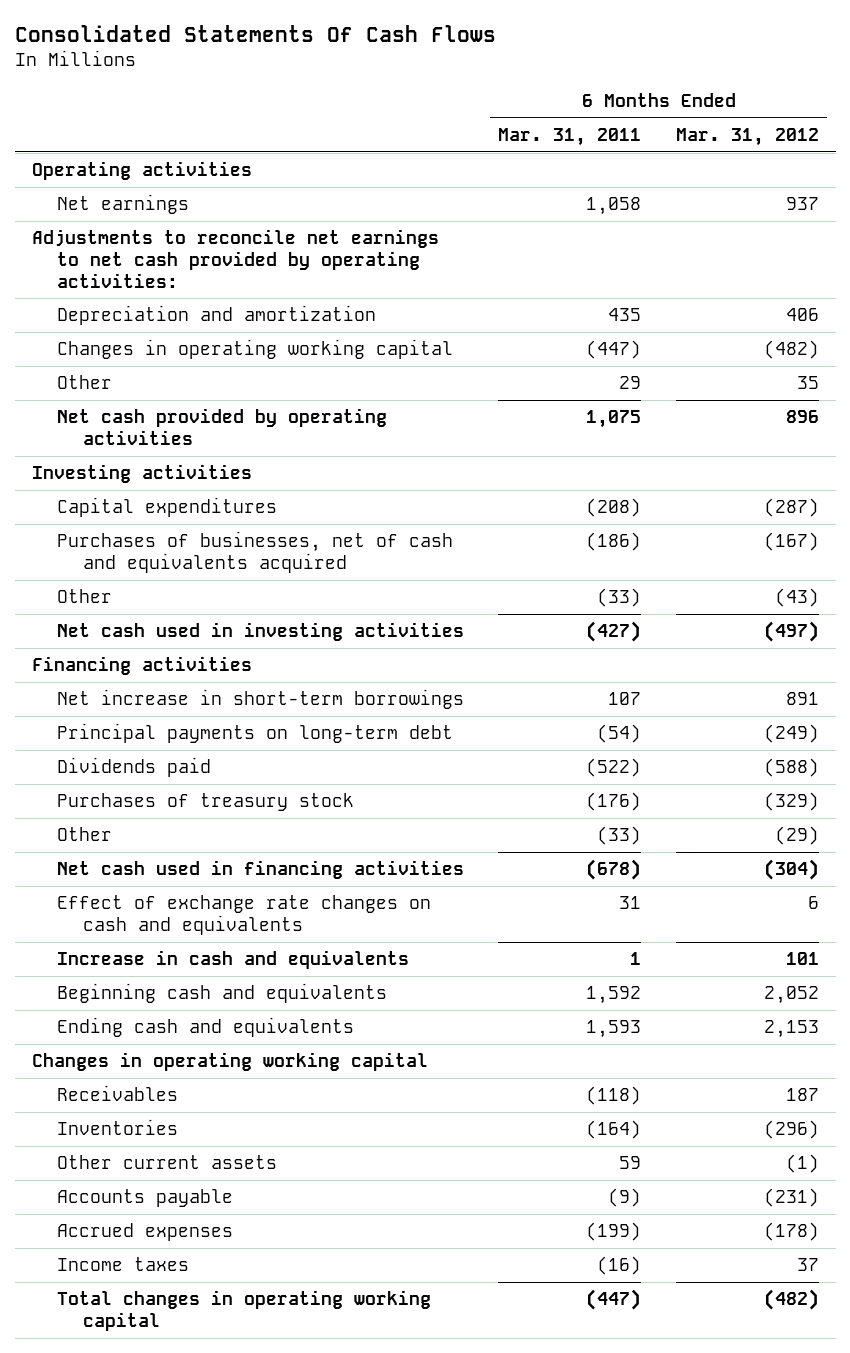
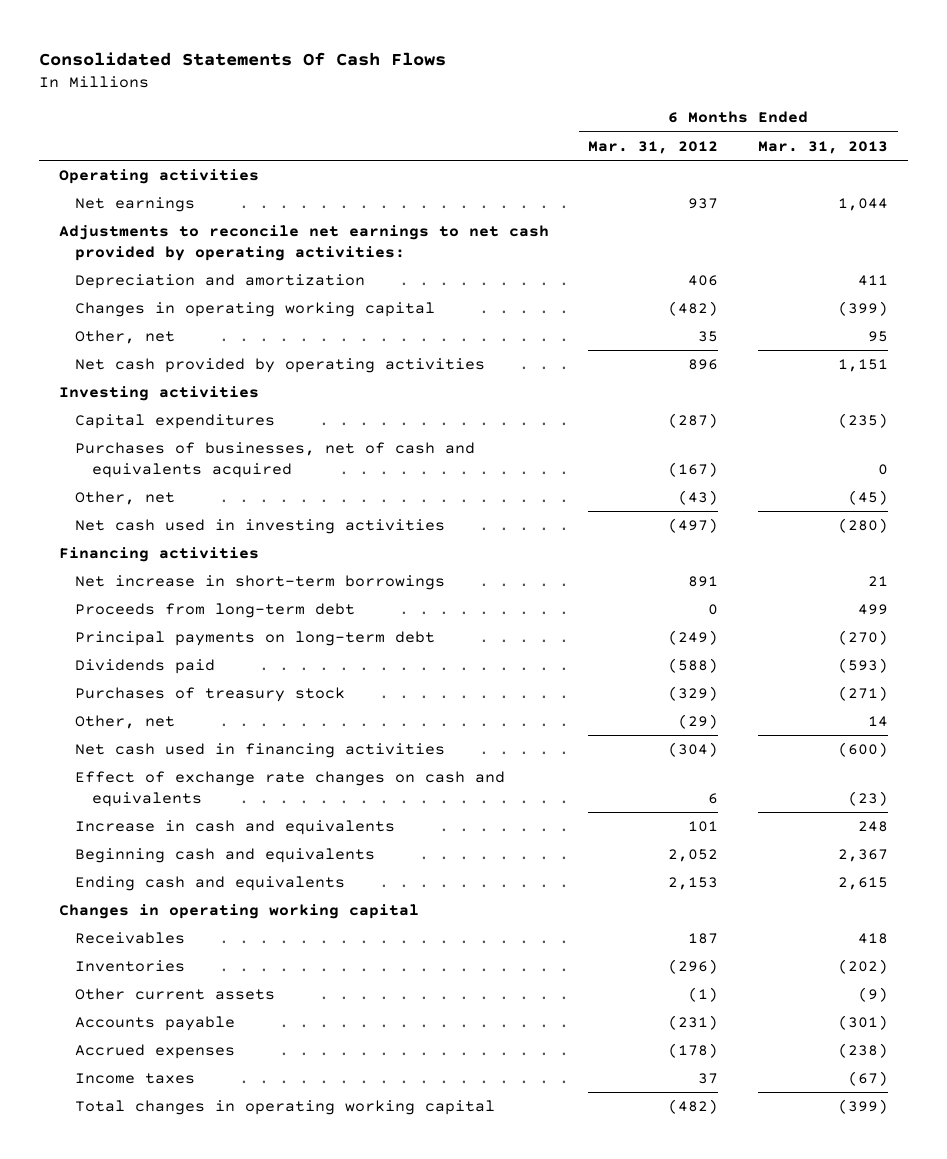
[498,127,642,146] Mar. 31, 2011 -> none
none -> [758,140,889,154] Mar. 31, 2013
[57,375,113,390] Other -> [75,330,176,345] Other, net
[57,589,113,604] Other -> [75,491,176,506] Other, net
none -> [75,603,356,619] Proceeds from long-term debt
[57,827,113,842] Other -> [75,715,176,730] Other, net

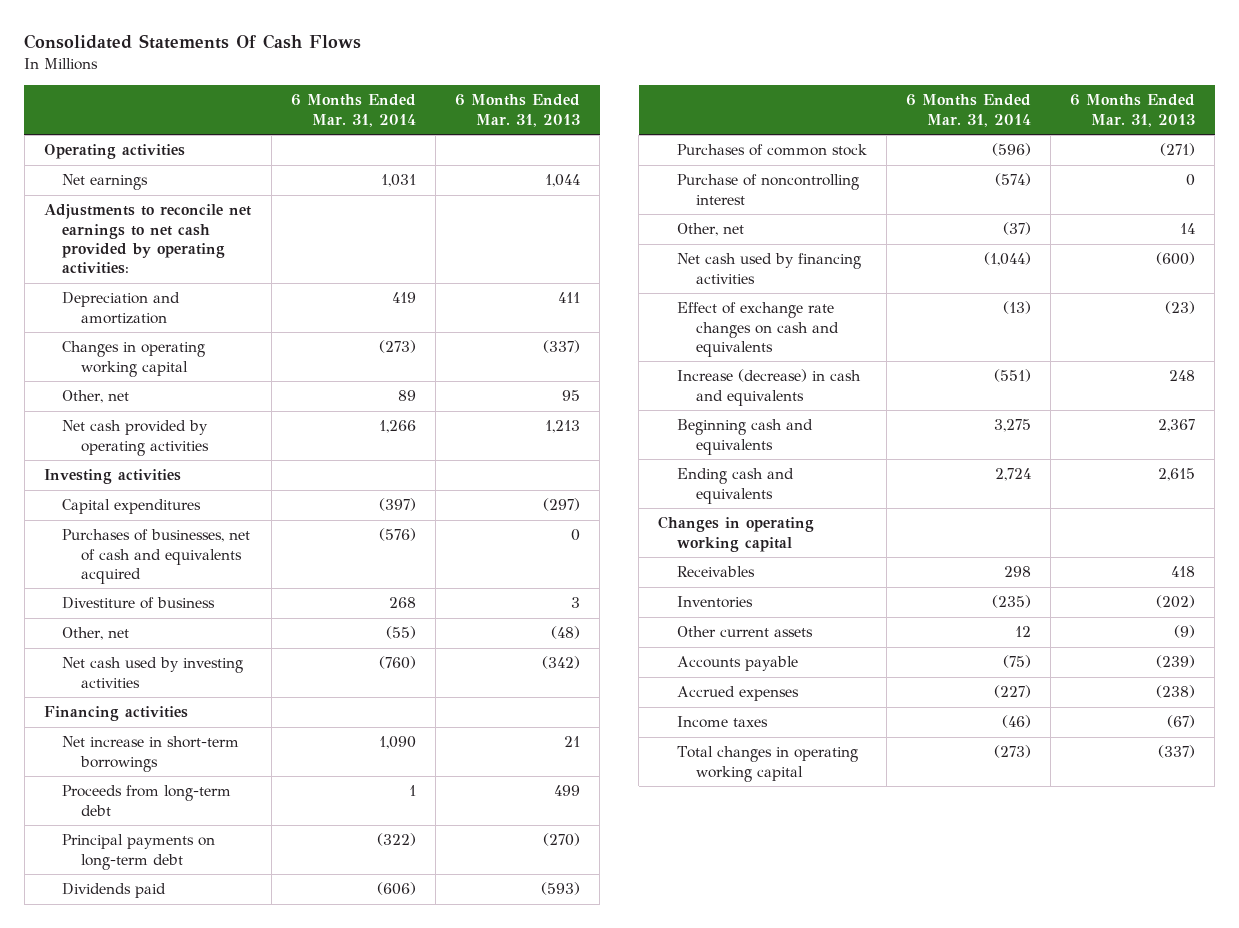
[588,140,719,154] Mar. 31, 2012 -> none
none -> [291,94,417,127] 6 Months Ended Mar. 31, 2014
[838,301,889,317] (399) -> [543,340,581,354] (337)
[838,359,889,373] 1,151 -> [545,420,581,434] 1,213
[838,413,889,429] (235) -> [543,498,581,512] (297)
none -> [62,597,216,610] Divestiture of business
[848,490,889,506] (45) -> [551,626,581,640] (48)
[75,519,446,535] Net cash used in investing activities -> [62,657,244,688] Net cash used by investing activities
[838,518,889,534] (280) -> [542,656,581,670] (342)
[75,687,346,703] Purchases of treasury stock -> [677,144,868,157] Purchases of common stock
none -> [677,174,860,205] Purchase of noncontrolling interest
[75,743,446,759] Net cash used in financing activities -> [677,253,862,284] Net cash used by financing activities
[75,820,396,836] Increase in cash and equivalents -> [677,369,862,406] Increase (decrease) in cash and equivalents
[838,1015,889,1031] (301) -> [1156,655,1196,669] (239)
[838,1099,889,1115] (399) -> [1158,745,1196,759] (337)

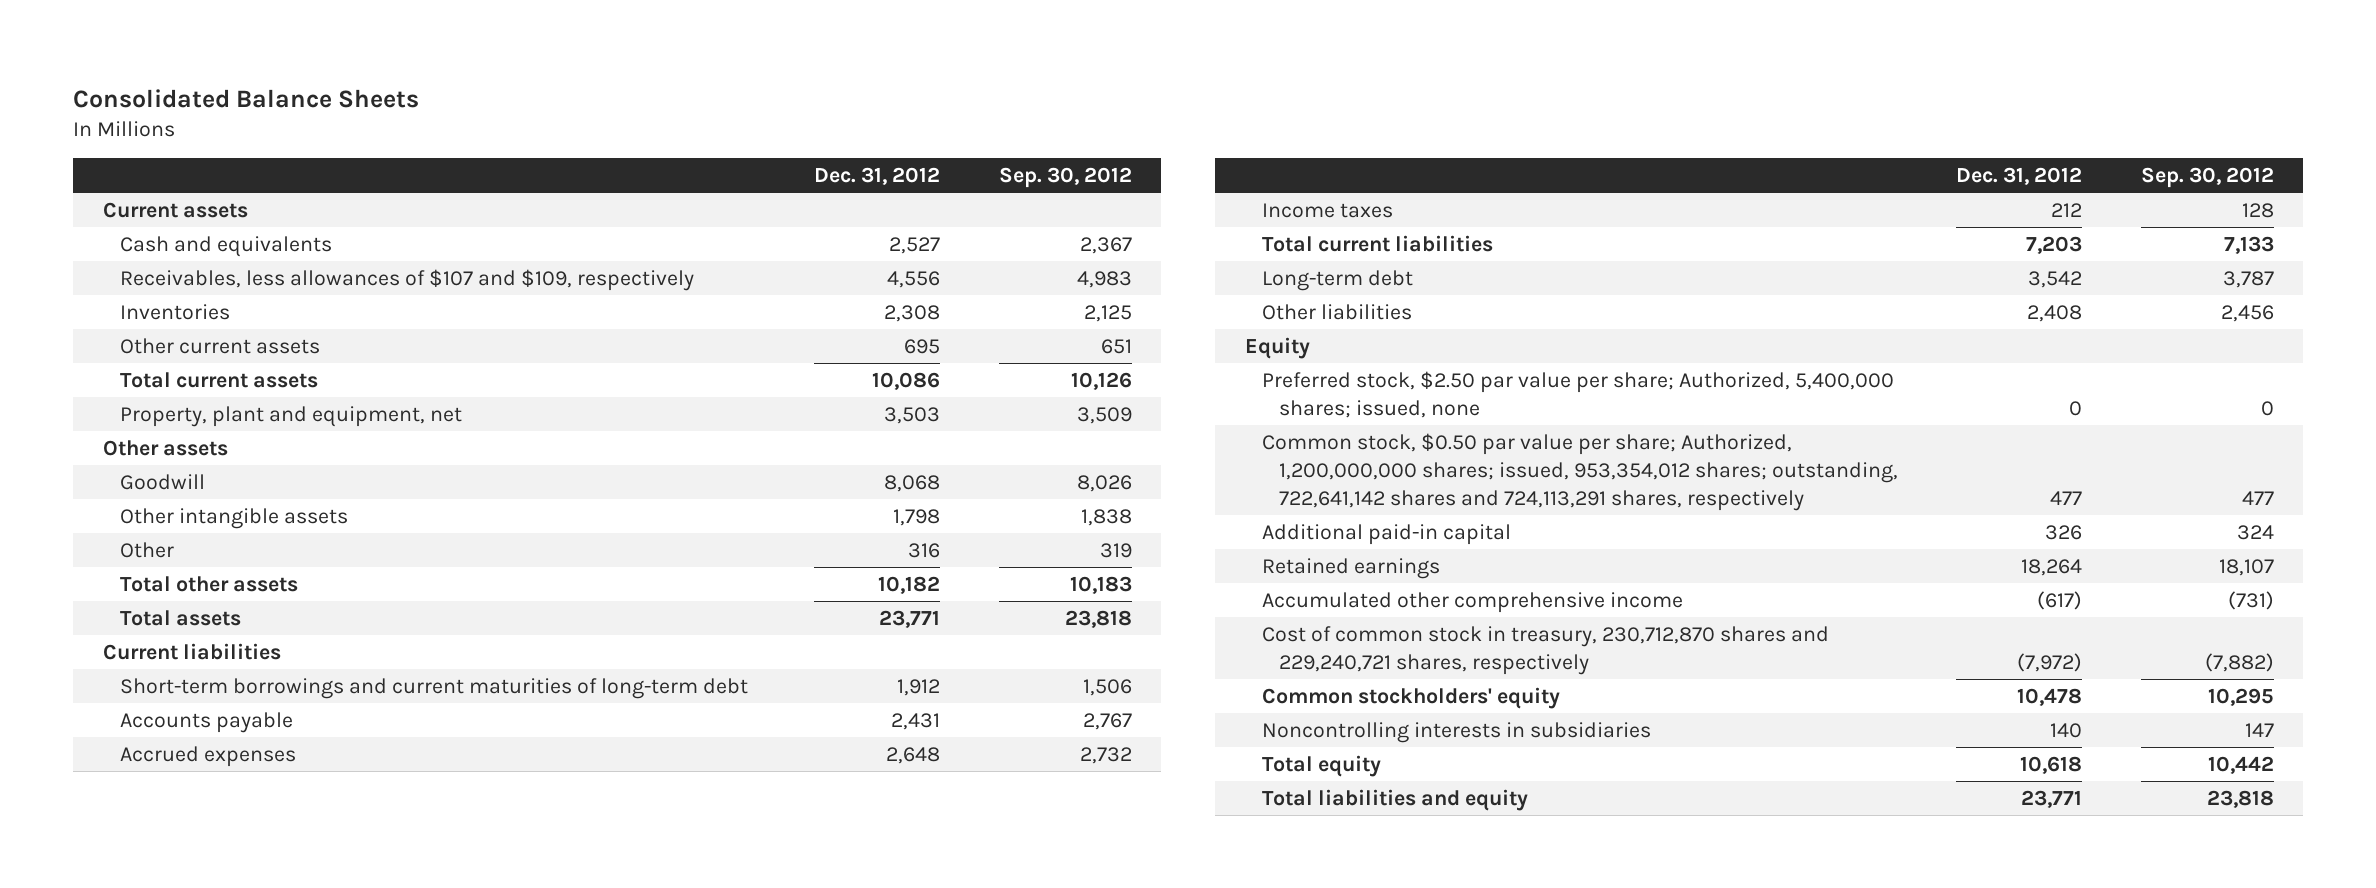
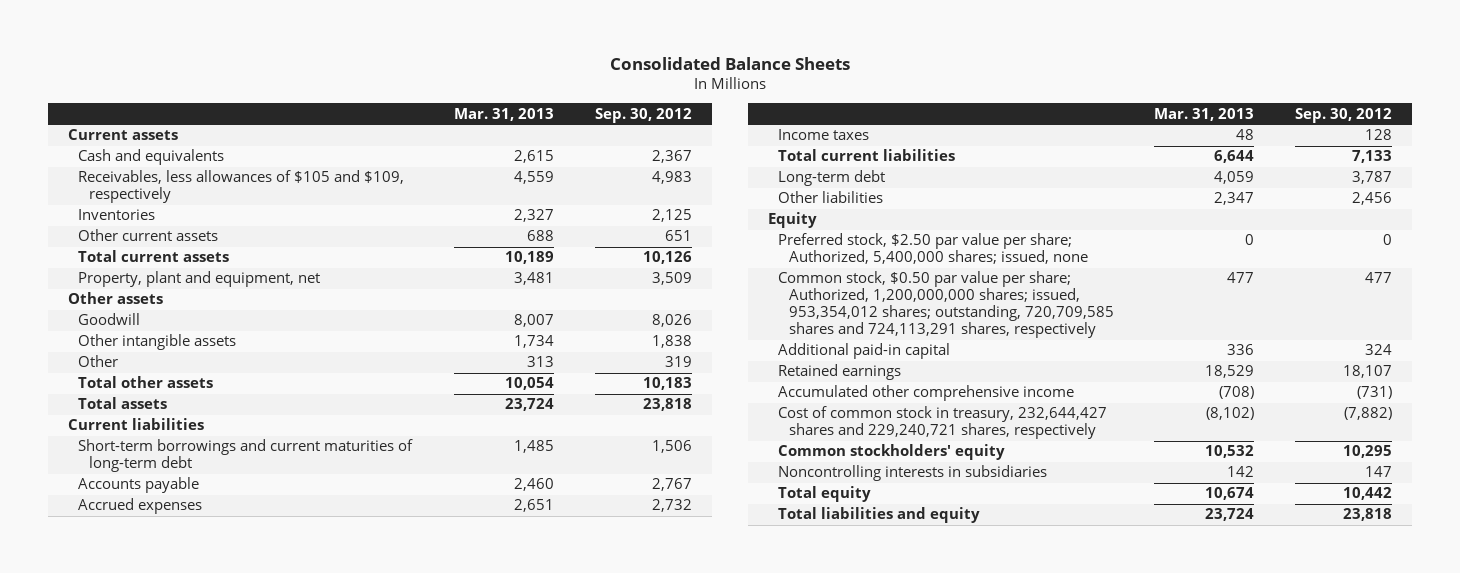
[814,167,941,186] Dec. 31, 2012 -> none
none -> [454,107,555,121] Mar. 31, 2013
[119,268,694,291] Receivables, less allowances of $107 and $109, respectively -> [78,170,405,204] Receivables, less allowances of $105 and $109, respectively
[1261,432,1898,511] Common stock, $0.50 par value per share; Authorized, 1,200,000,000 shares; issued, 953,354,012 shares; outstanding, 722,641,142 shares and 724,113,291 shares, respectively -> [778,271,1114,339] Common stock, $0.50 par value per share; Authorized, 1,200,000,000 shares; issued, 953,354,012 shares; outstanding, 720,709,585 shares and 724,113,291 shares, respectively
[1261,625,1829,675] Cost of common stock in treasury, 230,712,870 shares and 229,240,721 shares, respectively -> [778,406,1108,440] Cost of common stock in treasury, 232,644,427 shares and 229,240,721 shares, respectively

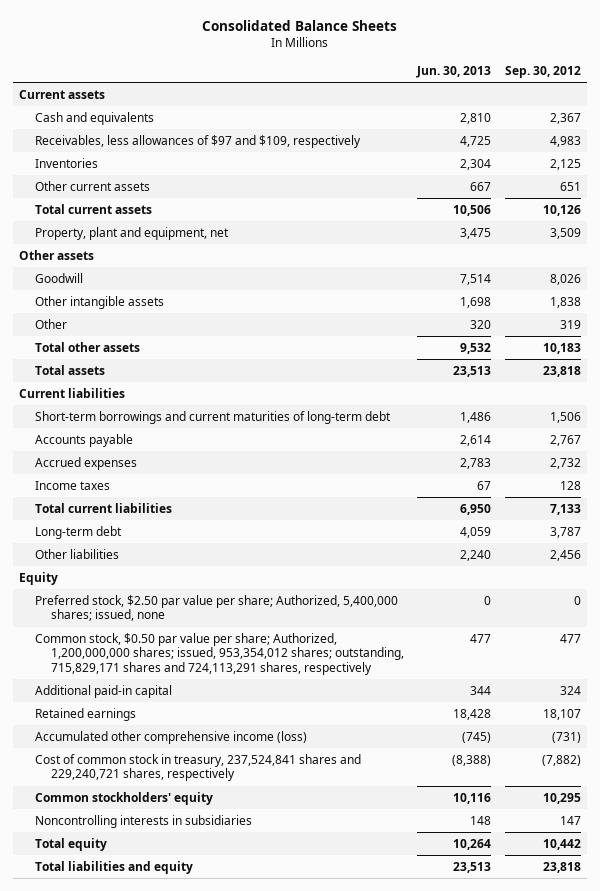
[454,107,555,121] Mar. 31, 2013 -> none
none -> [416,65,492,78] Jun. 30, 2013
[78,170,405,204] Receivables, less allowances of $105 and $109, respectively -> [35,134,362,148] Receivables, less allowances of $97 and $109, respectively
[778,271,1114,339] Common stock, $0.50 par value per share; Authorized, 1,200,000,000 shares; issued, 953,354,012 shares; outstanding, 720,709,585 shares and 724,113,291 shares, respectively -> [35,632,405,675] Common stock, $0.50 par value per share; Authorized, 1,200,000,000 shares; issued, 953,354,012 shares; outstanding, 715,829,171 shares and 724,113,291 shares, respectively
[778,385,1075,402] Accumulated other comprehensive income -> [35,730,308,744] Accumulated other comprehensive income (loss)
[778,406,1108,440] Cost of common stock in treasury, 232,644,427 shares and 229,240,721 shares, respectively -> [35,753,362,782] Cost of common stock in treasury, 237,524,841 shares and 229,240,721 shares, respectively

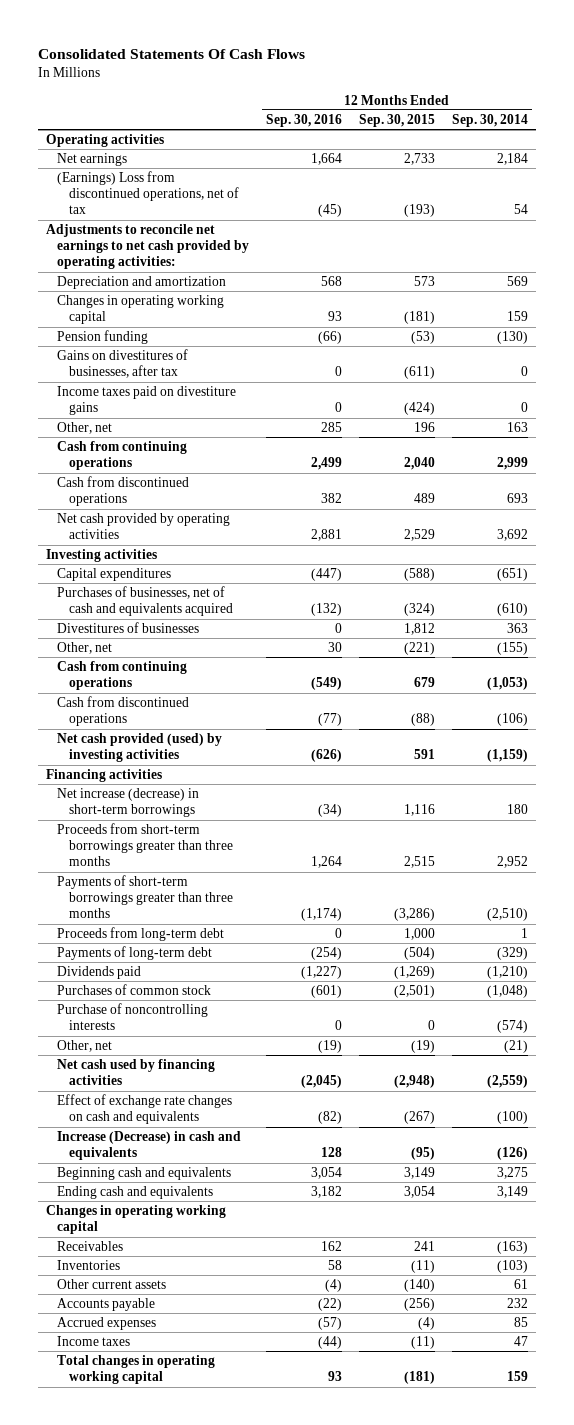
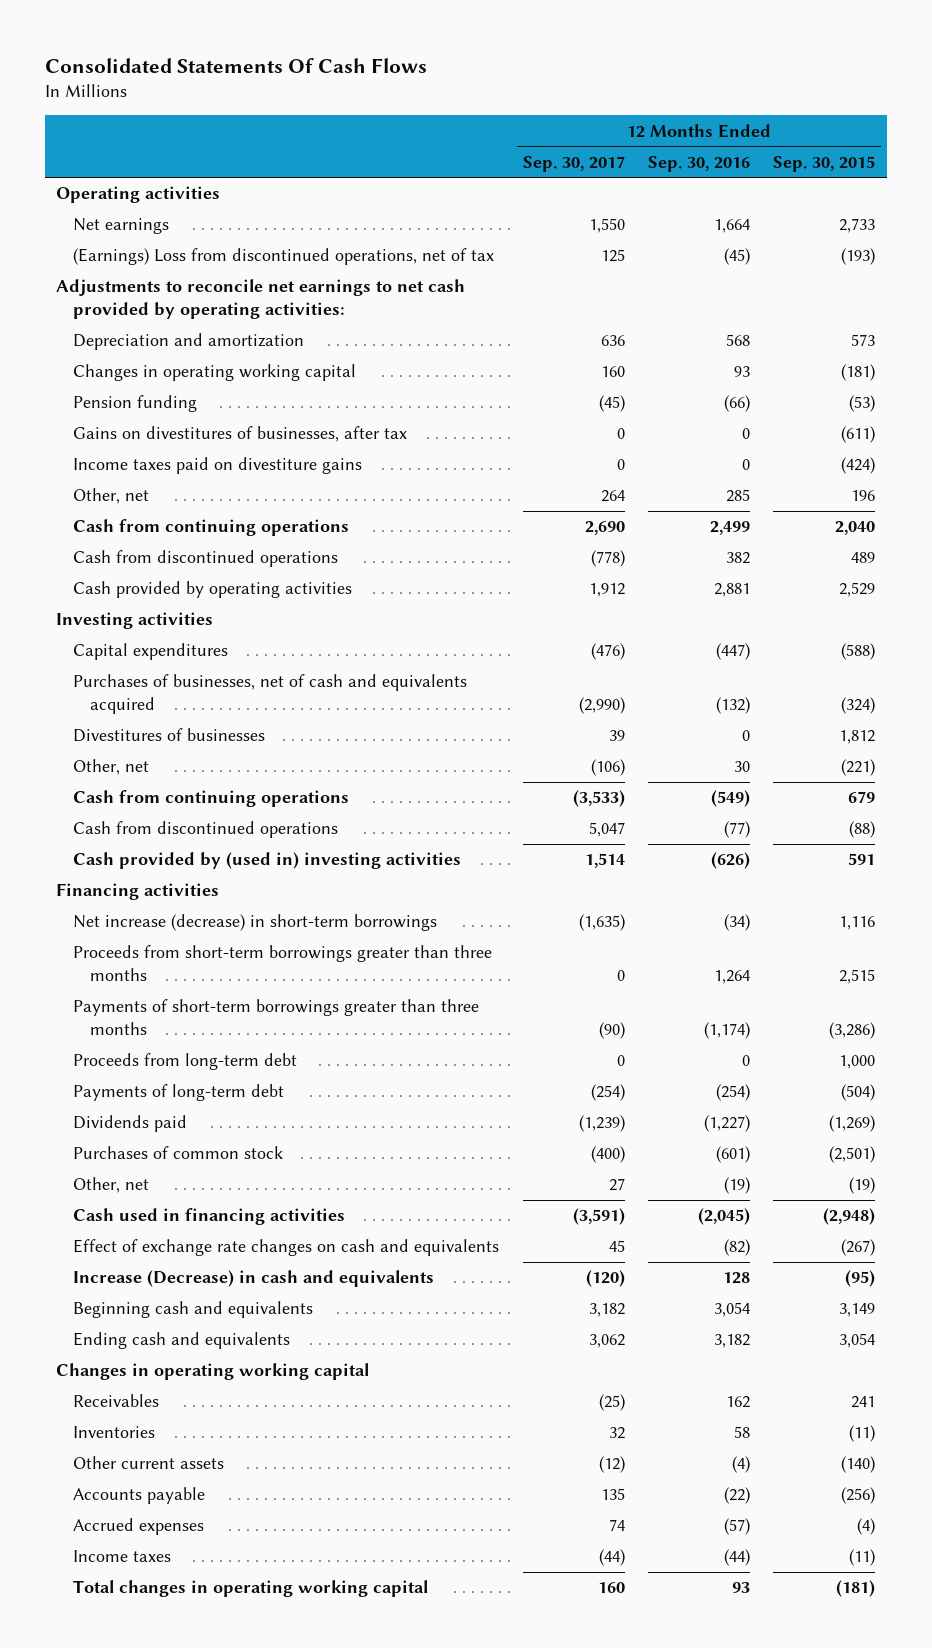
[451,113,528,127] Sep. 30, 2014 -> none
none -> [522,155,625,172] Sep. 30, 2017
[57,513,231,540] Net cash provided by operating activities -> [73,581,353,599] Cash provided by operating activities
[57,733,223,763] Net cash provided (used) by investing activities -> [73,852,462,870] Cash provided by (used in) investing activities
[57,1003,209,1031] Purchase of noncontrolling interests -> none
[57,1059,216,1086] Net cash used by financing activities -> [73,1208,346,1226] Cash used in financing activities

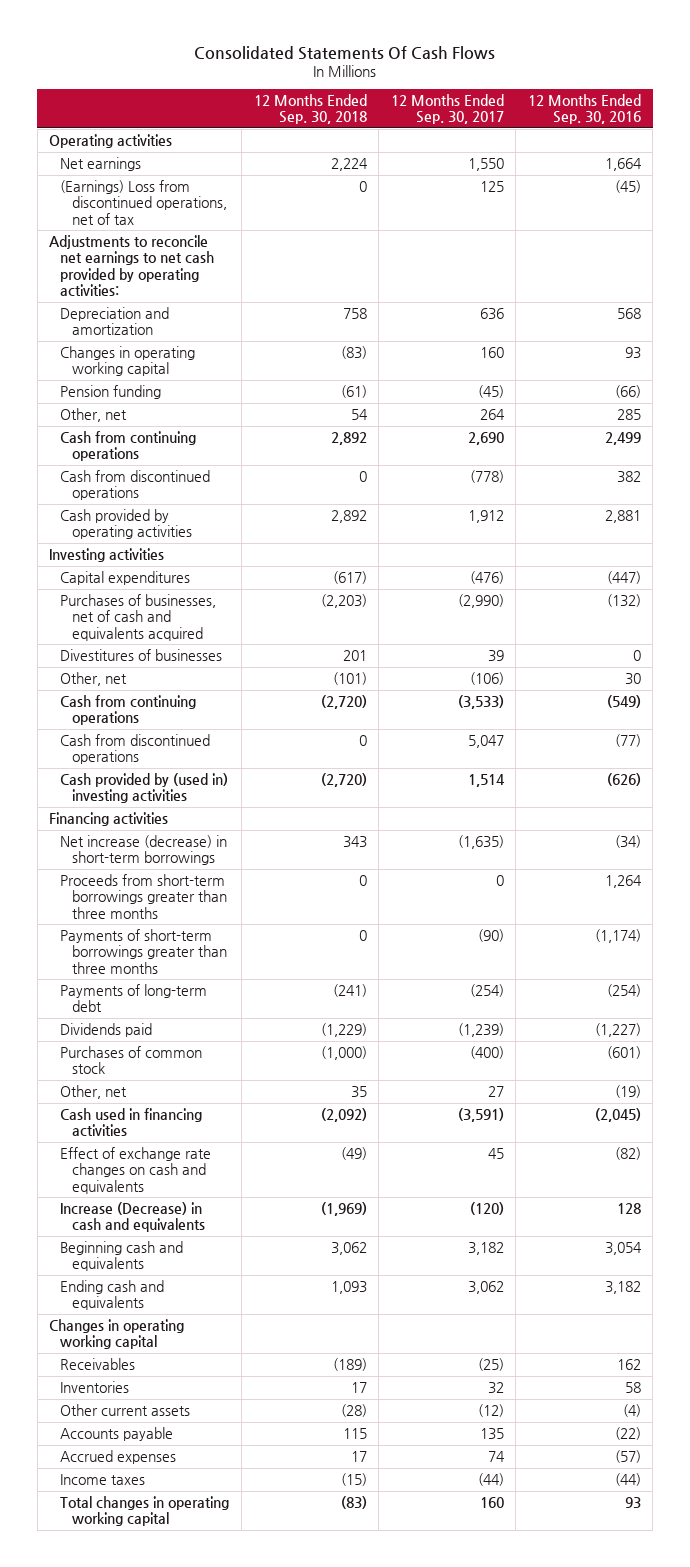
[773,155,876,172] Sep. 30, 2015 -> none
none -> [253,93,367,125] 12 Months Ended Sep. 30, 2018
[73,426,408,443] Gains on divestitures of businesses, after tax -> none
[73,457,363,475] Income taxes paid on divestiture gains -> none
[73,1053,298,1071] Proceeds from long-term debt -> none

